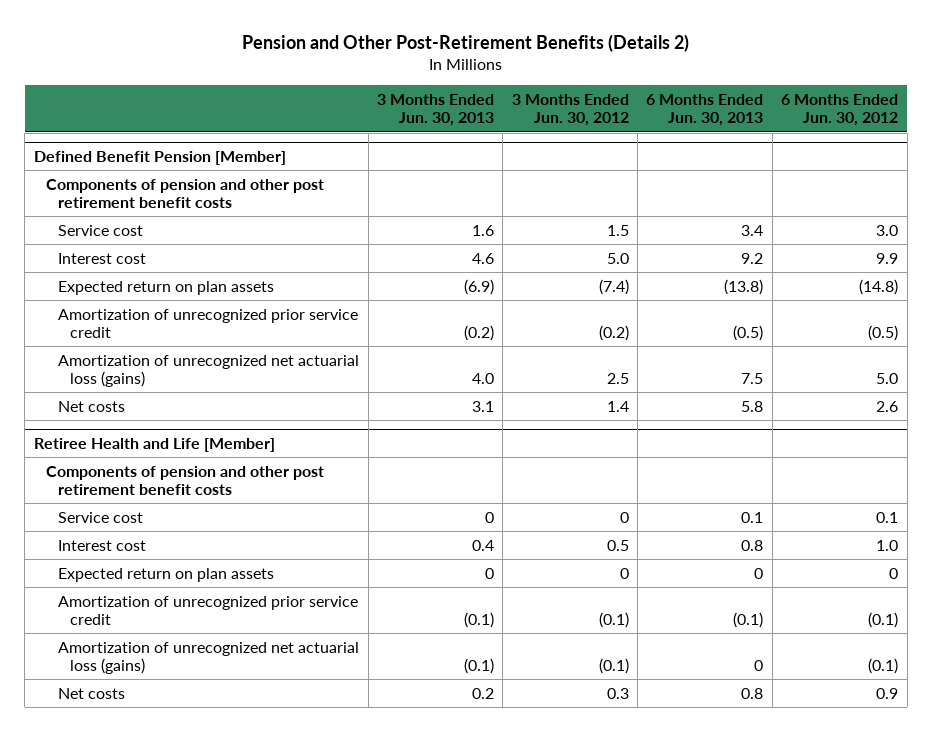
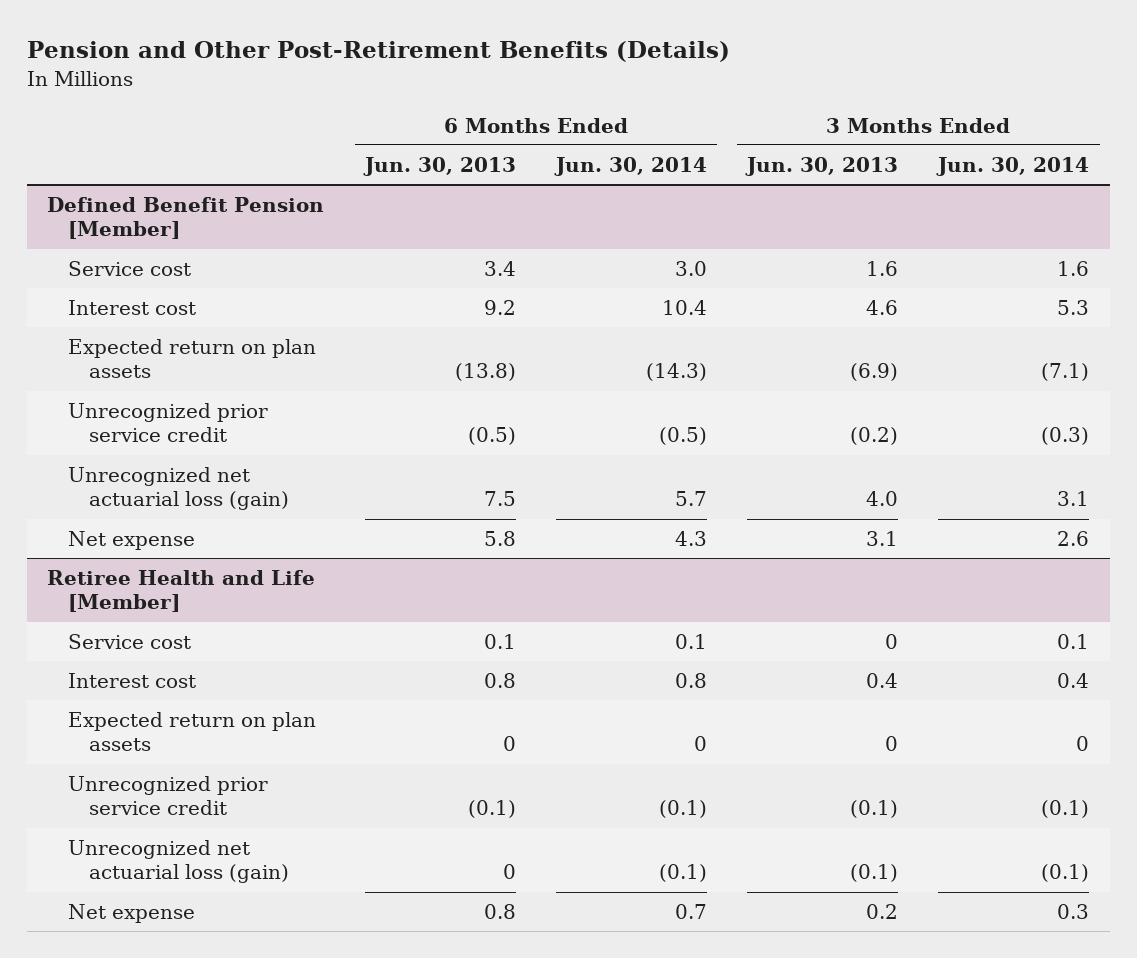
[241,33,689,52] Pension and Other Post-Retirement Benefits (Details 2) -> [27,41,731,63] Pension and Other Post-Retirement Benefits (Details)
[511,93,629,127] 3 Months Ended Jun. 30, 2012 -> none
[781,93,899,127] 6 Months Ended Jun. 30, 2012 -> none
none -> [553,156,707,176] Jun. 30, 2014
none -> [936,156,1090,176] Jun. 30, 2014
[45,178,324,208] Components of pension and other post retirement benefit costs -> none
[58,308,359,338] Amortization of unrecognized prior service credit -> [67,402,268,443] Unrecognized prior service credit
[58,354,360,387] Amortization of unrecognized net actuarial loss (gains) -> [67,466,289,511] Unrecognized net actuarial loss (gain)
[58,400,126,412] Net costs -> [67,530,195,550] Net expense
[45,465,324,495] Components of pension and other post retirement benefit costs -> none
[58,595,359,625] Amortization of unrecognized prior service credit -> [67,775,268,816] Unrecognized prior service credit
[58,641,360,674] Amortization of unrecognized net actuarial loss (gains) -> [67,839,289,884] Unrecognized net actuarial loss (gain)
[58,687,126,699] Net costs -> [67,903,195,923] Net expense

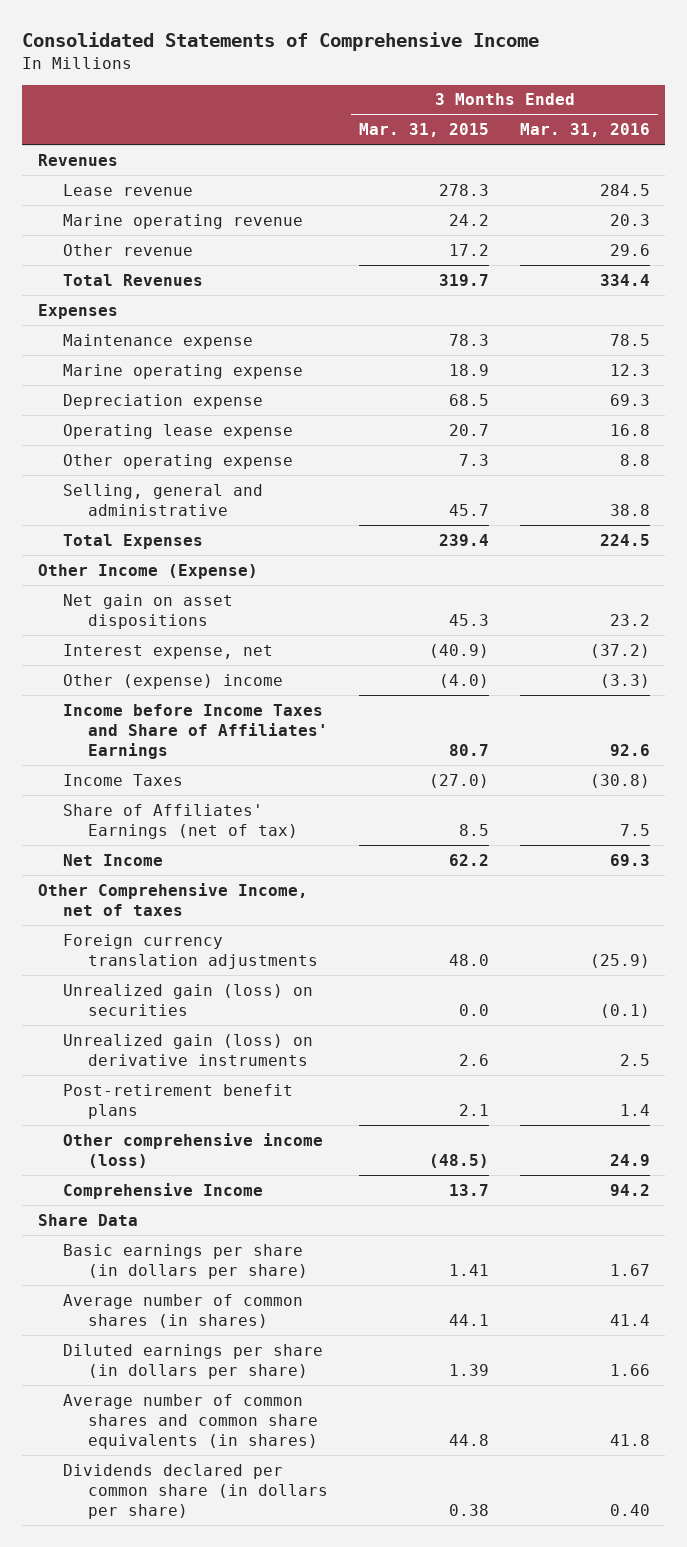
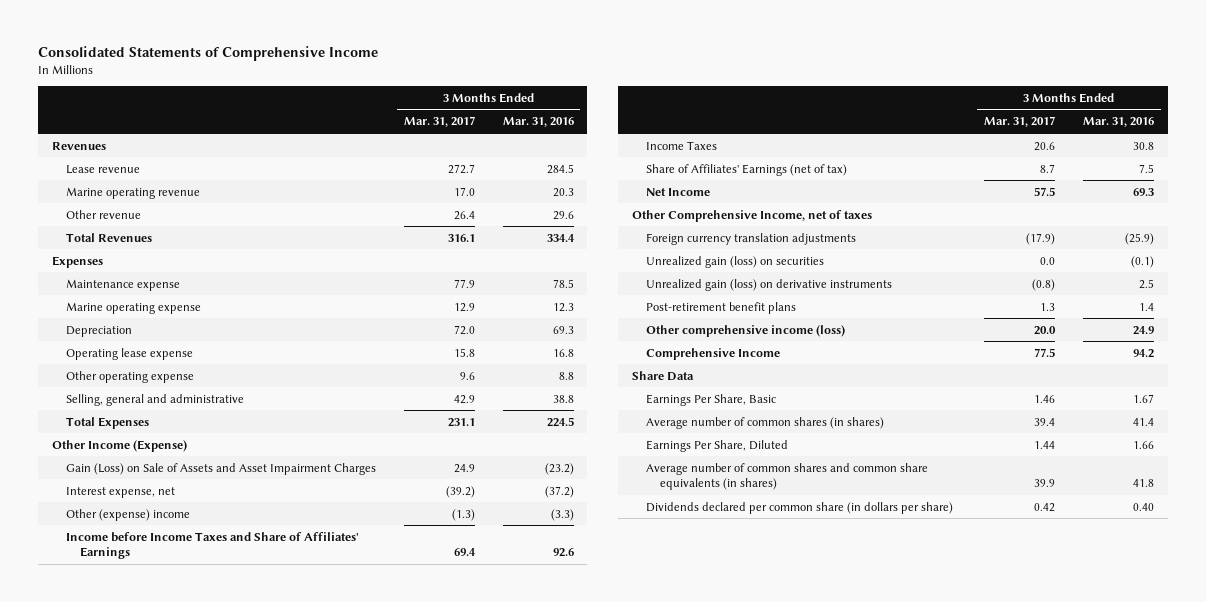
[359,123,490,138] Mar. 31, 2015 -> none
none -> [403,116,475,128] Mar. 31, 2017
[62,393,263,409] Depreciation expense -> [65,325,132,337] Depreciation
[62,593,233,629] Net gain on asset dispositions -> [65,462,376,475] Gain (Loss) on Sale of Assets and Asset Impairment Charges
[609,613,650,626] 23.2 -> [544,462,574,475] (23.2)
[589,773,650,788] (30.8) -> [1132,141,1154,150] 30.8
[62,1243,309,1279] Basic earnings per share (in dollars per share) -> [646,393,777,406] Earnings Per Share, Basic
[62,1343,323,1379] Diluted earnings per share (in dollars per share) -> [646,439,789,452] Earnings Per Share, Diluted

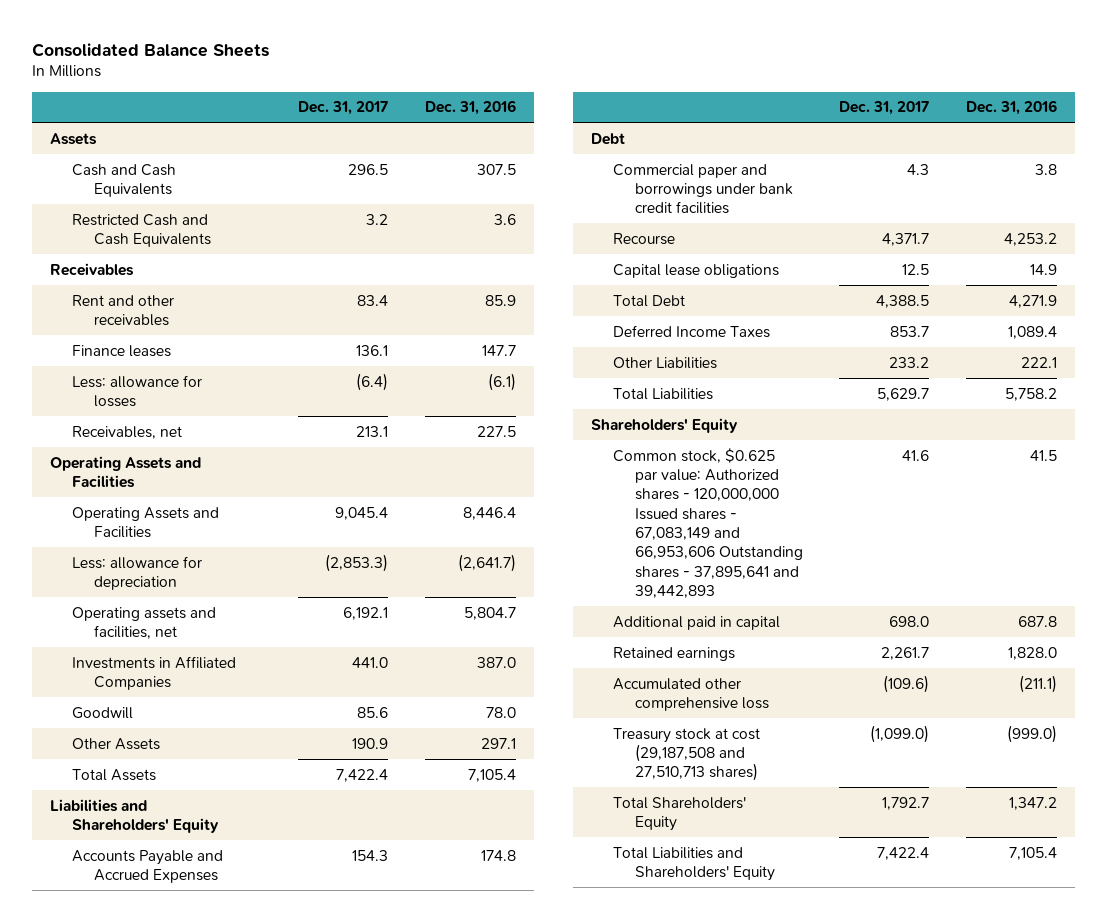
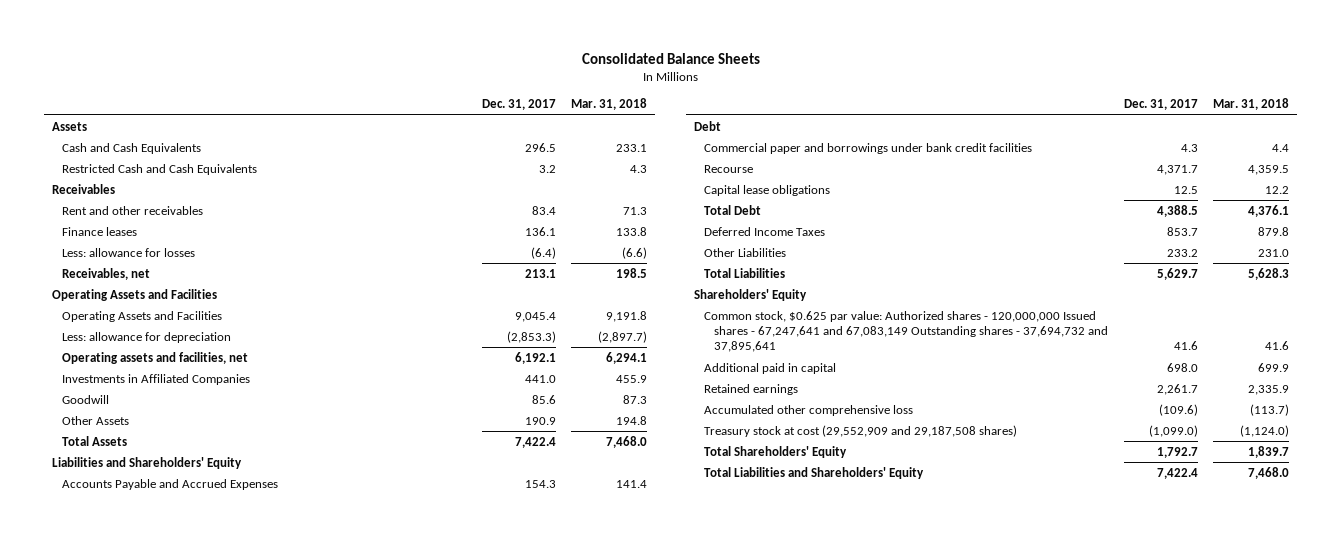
[424,100,516,116] Dec. 31, 2016 -> none
none -> [570,98,647,111] Mar. 31, 2018
[612,447,803,598] Common stock, $0.625 par value: Authorized shares - 120,000,000 Issued shares - 67,083,149 and 66,953,606 Outstanding shares - 37,895,641 and 39,442,893 -> [704,310,1109,353] Common stock, $0.625 par value: Authorized shares - 120,000,000 Issued shares - 67,247,641 and 67,083,149 Outstanding shares - 37,694,732 and 37,895,641
[612,727,760,782] Treasury stock at cost (29,187,508 and 27,510,713 shares) -> [704,424,1018,437] Treasury stock at cost (29,552,909 and 29,187,508 shares)

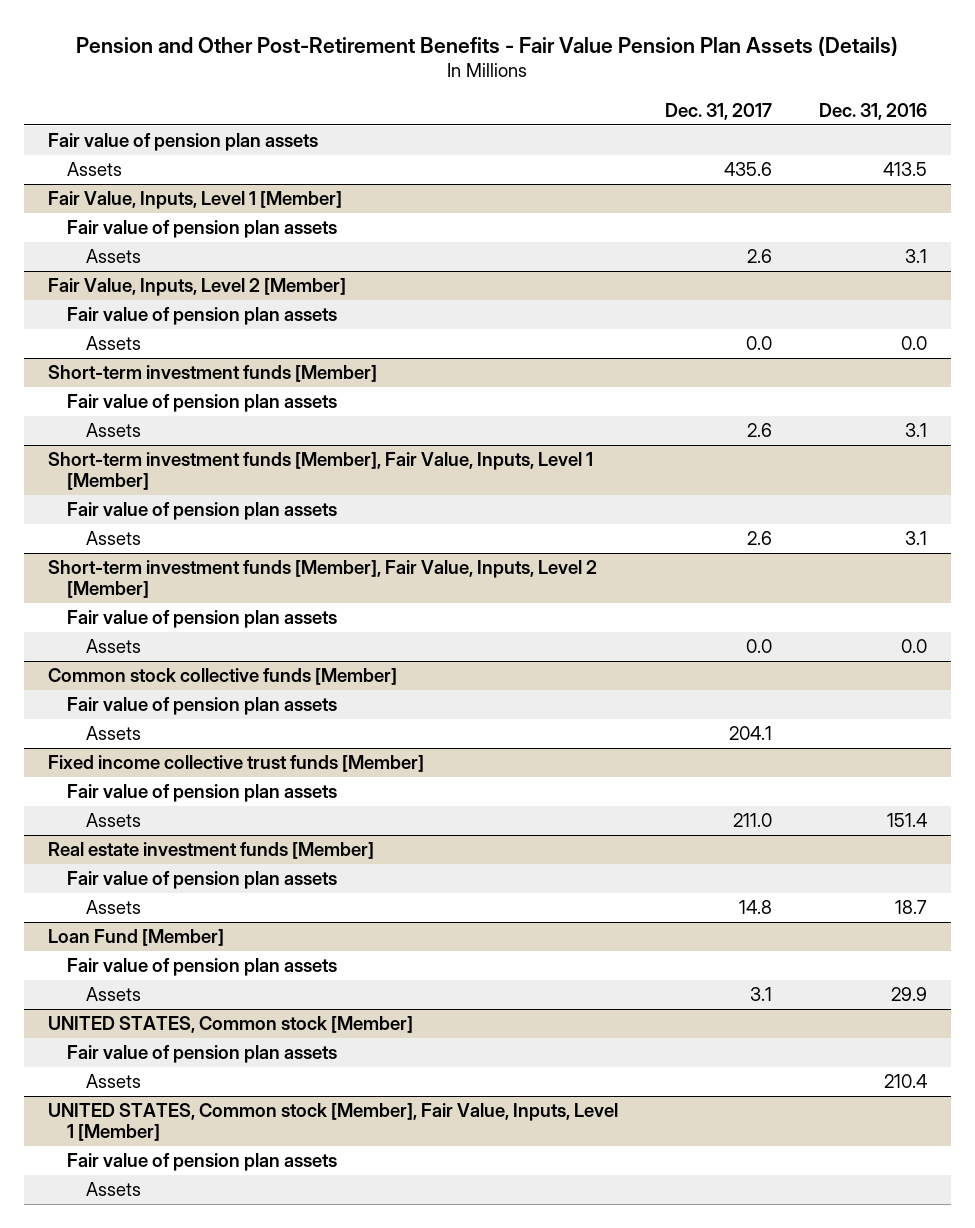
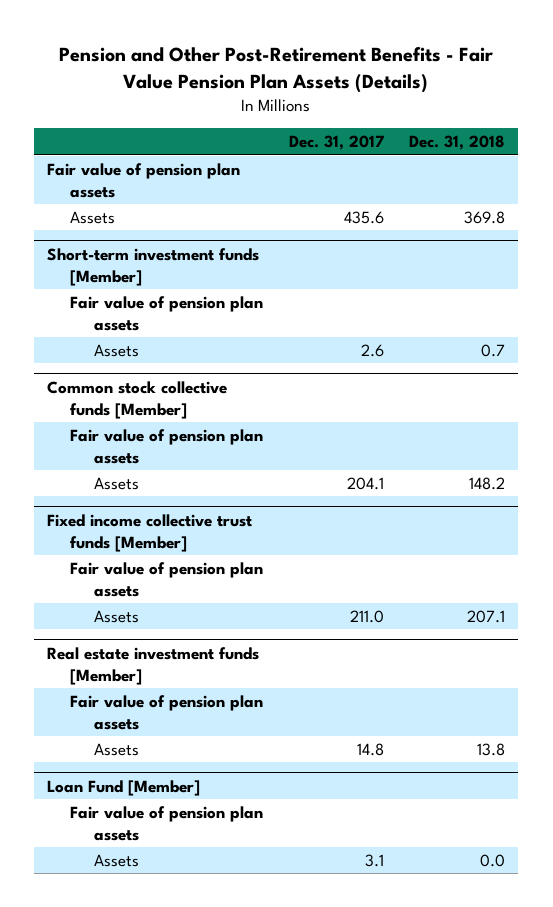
[819,102,928,120] Dec. 31, 2016 -> none
none -> [409,135,506,151] Dec. 31, 2018
[47,191,342,210] Fair Value, Inputs, Level 1 [Member] -> none
[66,220,337,239] Fair value of pension plan assets -> none
[86,249,142,264] Assets -> none
[47,278,346,297] Fair Value, Inputs, Level 2 [Member] -> none
[66,307,337,326] Fair value of pension plan assets -> none
[86,336,142,351] Assets -> none
[47,452,593,491] Short-term investment funds [Member], Fair Value, Inputs, Level 1 [Member] -> none
[66,502,337,521] Fair value of pension plan assets -> none
[86,531,142,546] Assets -> none
[47,560,597,599] Short-term investment funds [Member], Fair Value, Inputs, Level 2 [Member] -> none
[66,610,337,629] Fair value of pension plan assets -> none
[86,639,142,654] Assets -> none
[47,1016,413,1034] UNITED STATES, Common stock [Member] -> none
[66,1045,337,1064] Fair value of pension plan assets -> none
[86,1074,142,1089] Assets -> none
[47,1103,618,1142] UNITED STATES, Common stock [Member], Fair Value, Inputs, Level 1 [Member] -> none
[66,1153,337,1172] Fair value of pension plan assets -> none
[86,1182,142,1197] Assets -> none

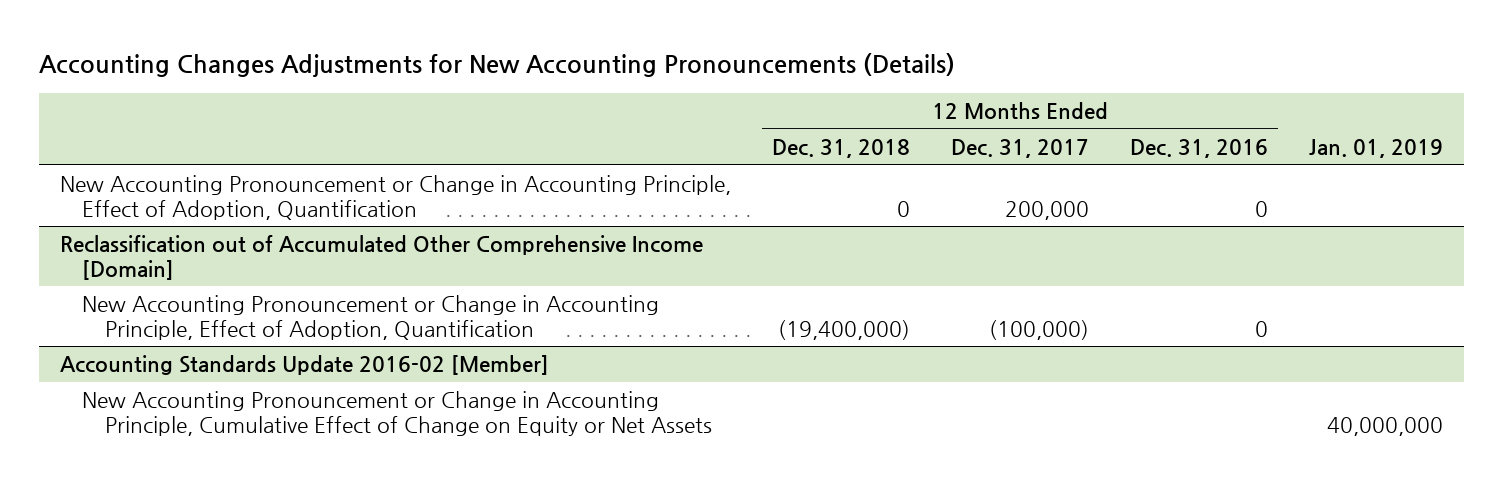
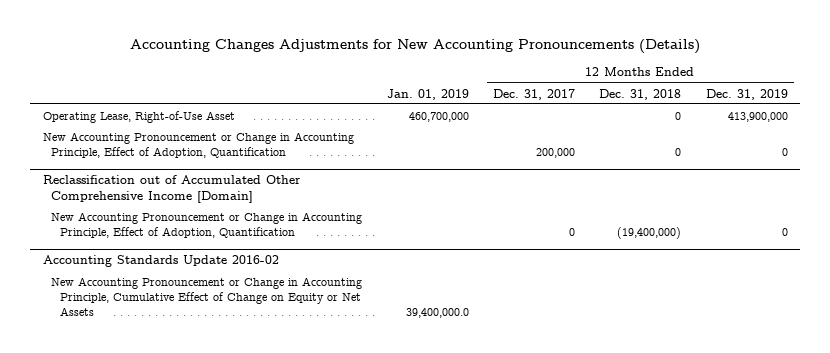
[1130,139,1269,159] Dec. 31, 2016 -> none
none -> [705,88,788,100] Dec. 31, 2019
none -> [42,110,235,123] Operating Lease, Right-of-Use Asset
[989,319,1090,340] (100,000) -> [569,228,576,237] 0
[59,355,549,376] Accounting Standards Update 2016-02 [Member] -> [42,255,279,268] Accounting Standards Update 2016-02
[1327,416,1444,436] 40,000,000 -> [405,308,469,319] 39,400,000.0

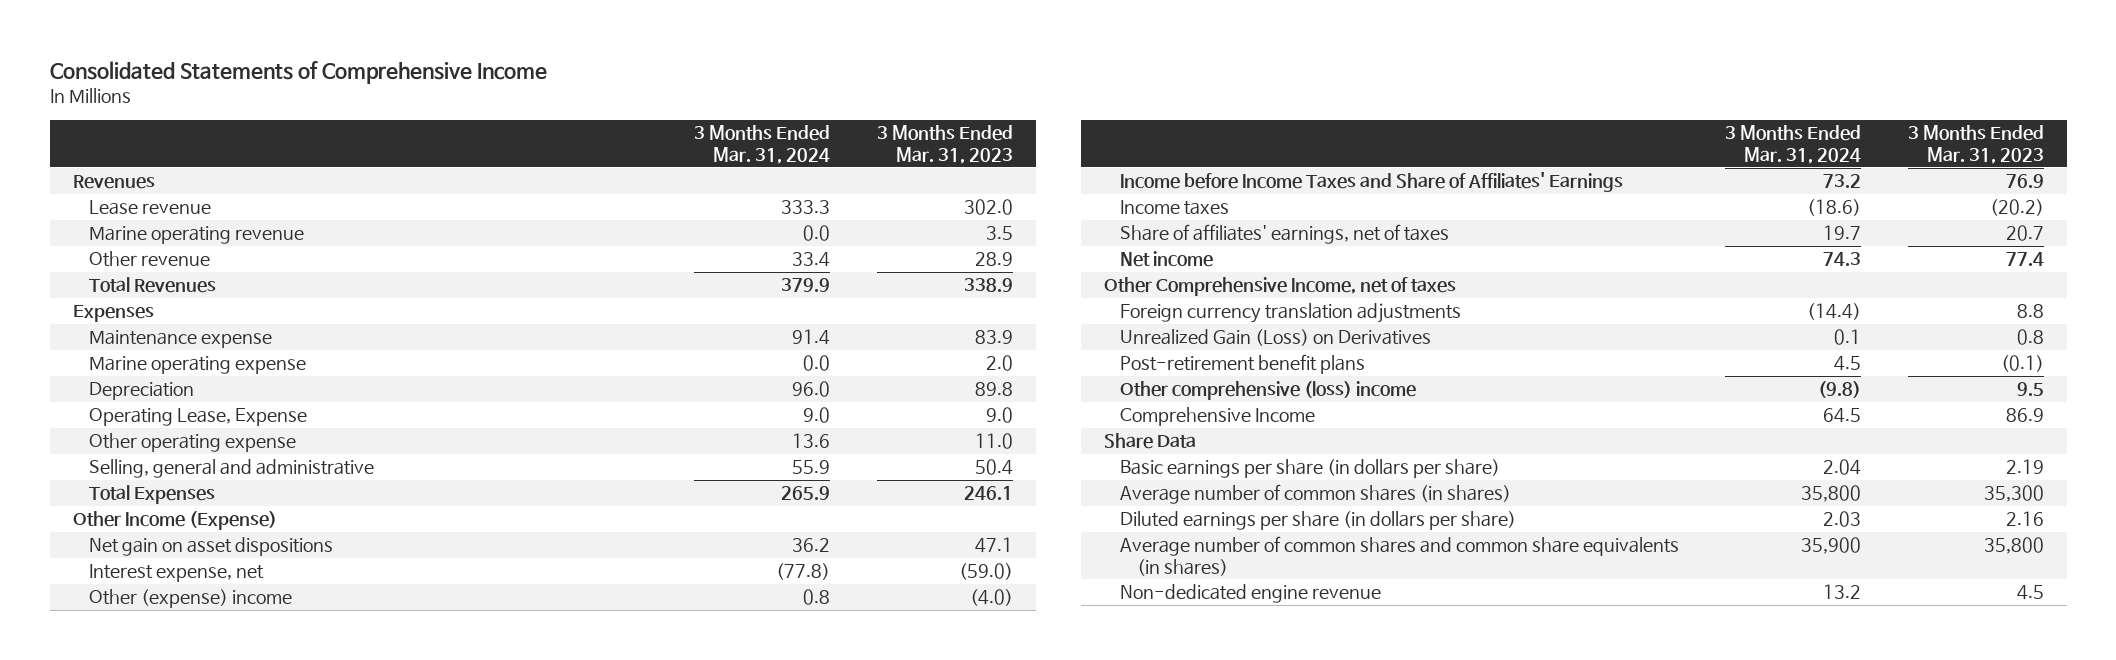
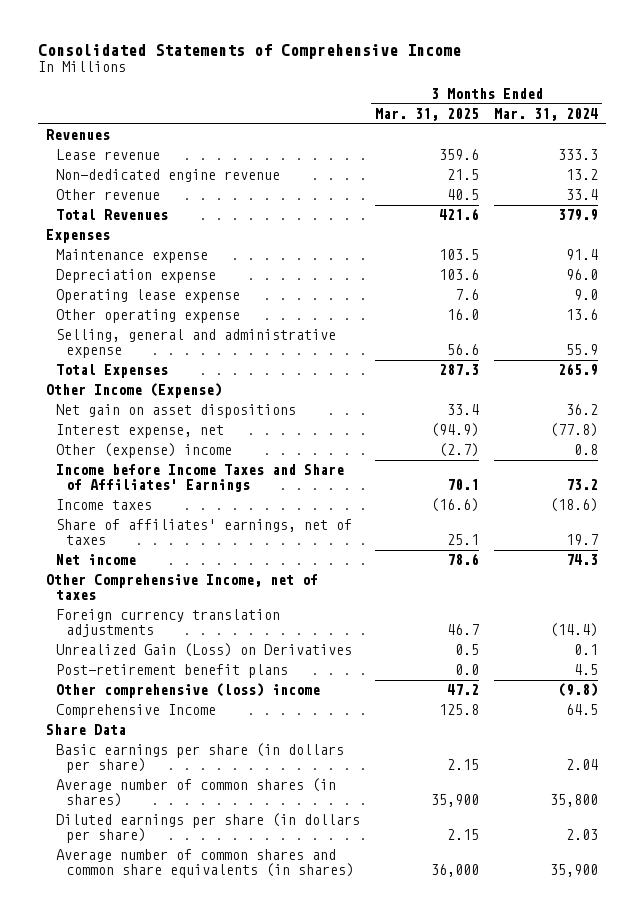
[876,125,1013,164] 3 Months Ended Mar. 31, 2023 -> none
none -> [375,108,480,122] Mar. 31, 2025
[89,226,305,245] Marine operating revenue -> none
[1120,584,1382,604] Non-dedicated engine revenue -> [55,169,280,183] Non-dedicated engine revenue
[89,356,307,375] Marine operating expense -> none
[89,382,195,401] Depreciation -> [55,269,216,284] Depreciation expense
[89,408,308,427] Operating Lease, Expense -> [55,289,240,304] Operating lease expense
[89,459,375,479] Selling, general and administrative -> [55,329,336,359] Selling, general and administrative expense

